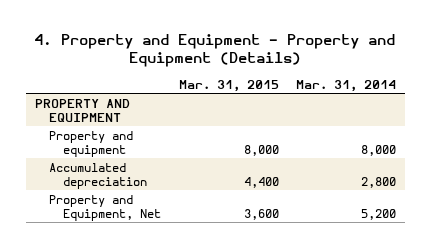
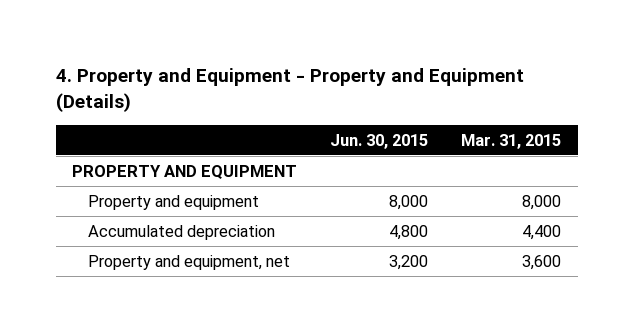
[296,80,397,93] Mar. 31, 2014 -> none
none -> [330,133,429,149] Jun. 30, 2015
[49,194,162,221] Property and Equipment, Net -> [88,255,291,271] Property and equipment, net

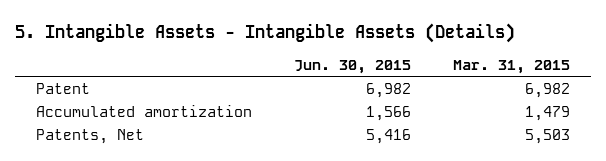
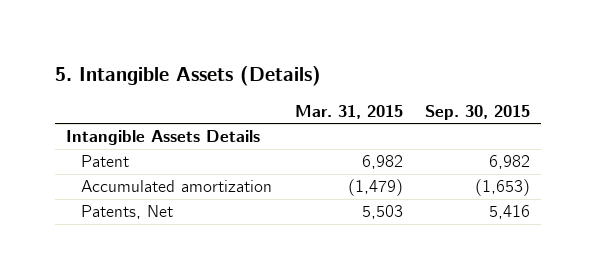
[15,23,516,44] 5. Intangible Assets - Intangible Assets (Details) -> [54,66,321,87] 5. Intangible Assets (Details)
[294,59,412,74] Jun. 30, 2015 -> none
none -> [425,104,531,120] Sep. 30, 2015
none -> [65,130,260,146] Intangible Assets Details
[524,105,570,121] 1,479 -> [347,179,403,197] (1,479)

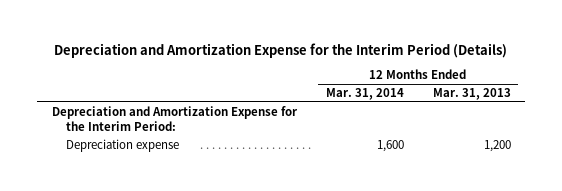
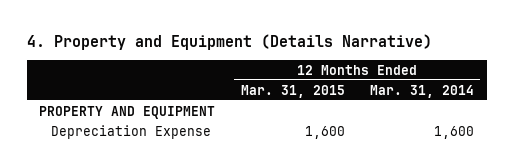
[54,42,508,58] Depreciation and Amortization Expense for the Interim Period (Details) -> [26,34,432,51] 4. Property and Equipment (Details Narrative)
[432,88,511,101] Mar. 31, 2013 -> none
none -> [240,84,345,98] Mar. 31, 2015
[51,106,298,131] Depreciation and Amortization Expense for the Interim Period: -> none
none -> [39,105,216,119] PROPERTY AND EQUIPMENT
[65,139,179,153] Depreciation expense -> [51,124,212,139] Depreciation Expense

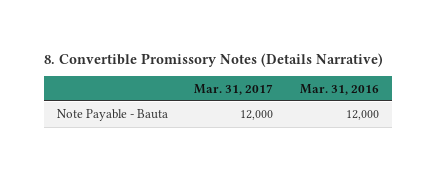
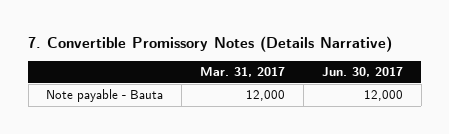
[43,52,383,67] 8. Convertible Promissory Notes (Details Narrative) -> [28,36,393,53] 7. Convertible Promissory Notes (Details Narrative)
[299,83,379,95] Mar. 31, 2016 -> none
none -> [321,67,403,78] Jun. 30, 2017
[56,109,168,122] Note Payable - Bauta -> [46,89,164,103] Note payable - Bauta

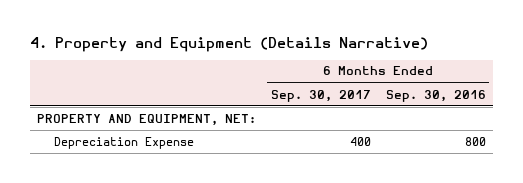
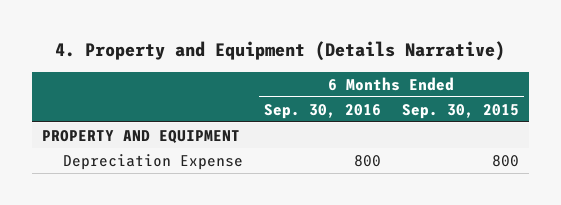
[271,89,372,102] Sep. 30, 2017 -> none
none -> [401,103,519,119] Sep. 30, 2015
[37,113,257,126] PROPERTY AND EQUIPMENT, NET: -> [42,130,241,144] PROPERTY AND EQUIPMENT

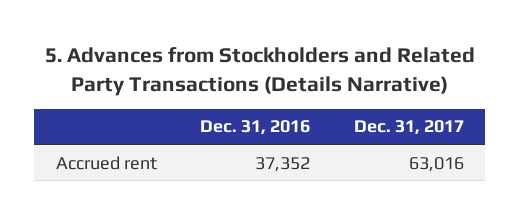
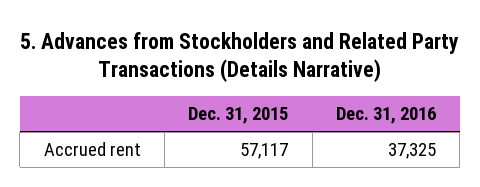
[353,120,464,136] Dec. 31, 2017 -> none
none -> [188,107,289,125] Dec. 31, 2015
[255,156,311,172] 37,352 -> [387,143,436,160] 37,325

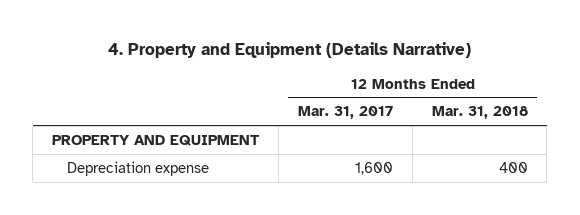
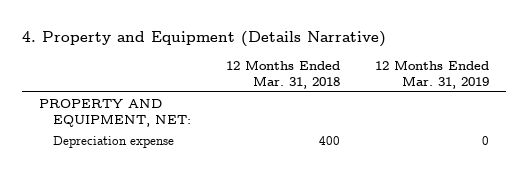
[297,106,393,120] Mar. 31, 2017 -> none
none -> [374,59,489,89] 12 Months Ended Mar. 31, 2019
[52,134,261,146] PROPERTY AND EQUIPMENT -> [39,99,191,127] PROPERTY AND EQUIPMENT, NET:

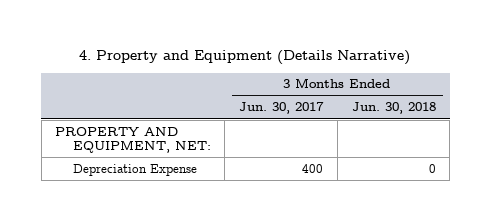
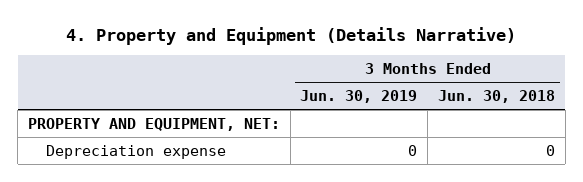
[239,102,325,115] Jun. 30, 2017 -> none
none -> [300,90,418,104] Jun. 30, 2019
[72,163,197,176] Depreciation Expense -> [45,144,226,159] Depreciation expense

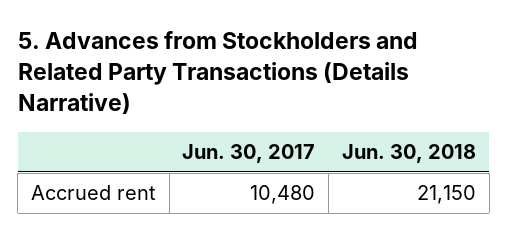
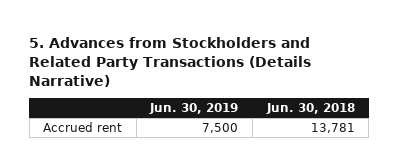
[182,143,316,163] Jun. 30, 2017 -> none
none -> [149,103,239,115] Jun. 30, 2019
[416,185,476,205] 21,150 -> [310,123,355,134] 13,781

